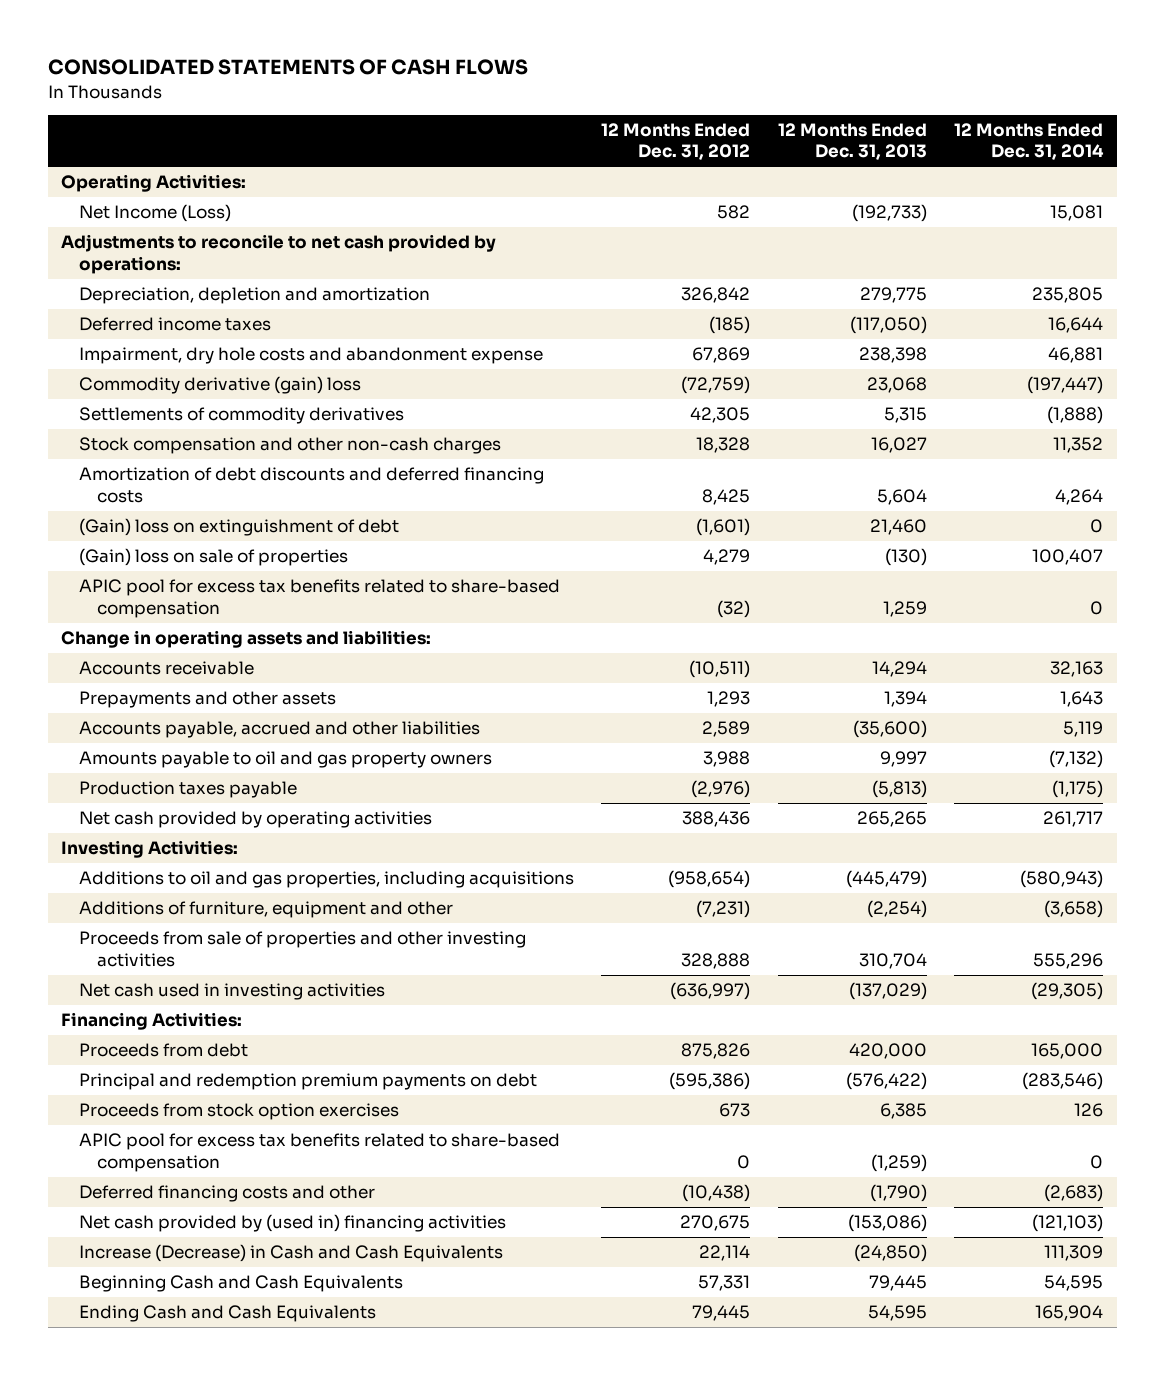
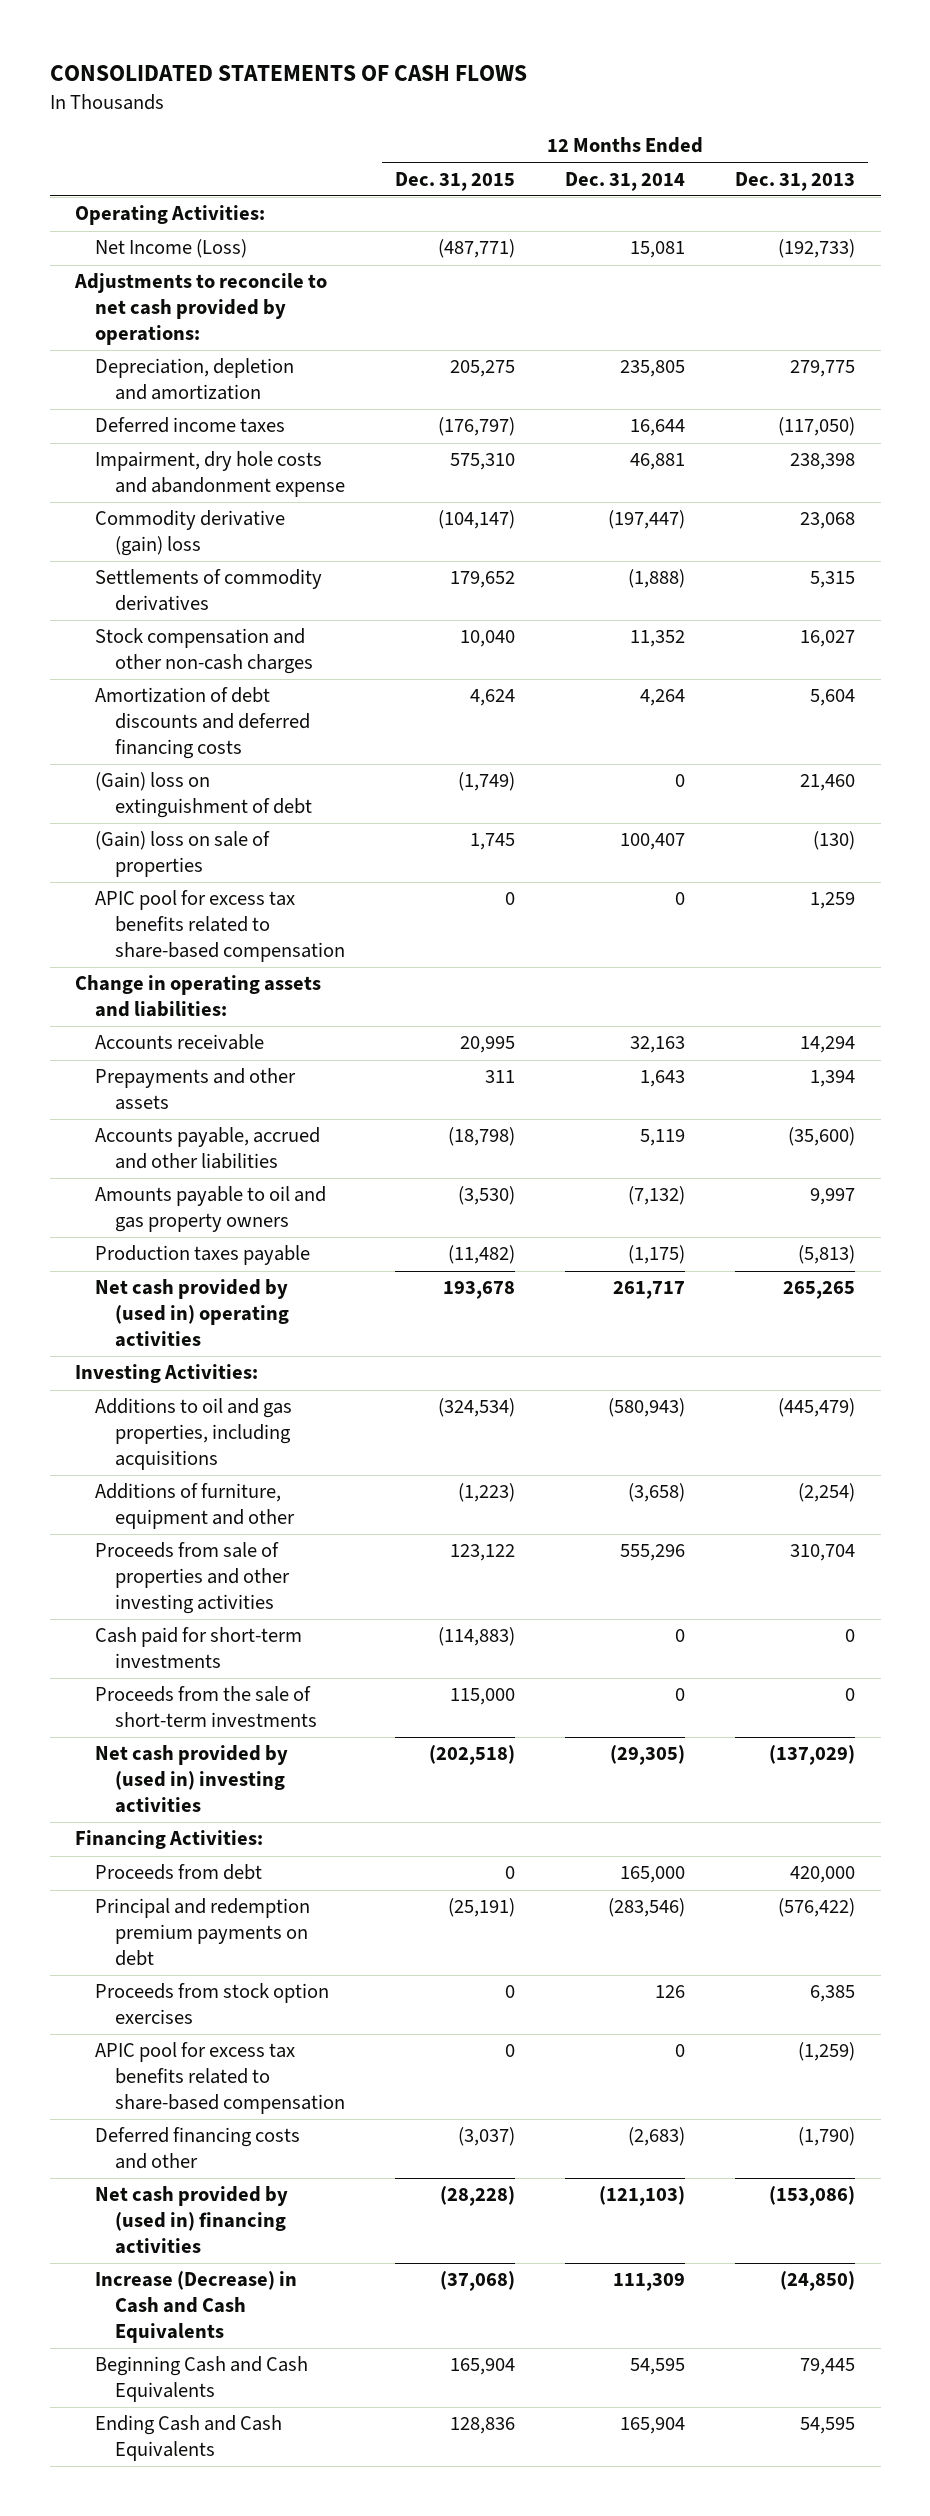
[601,123,751,161] 12 Months Ended Dec. 31, 2012 -> none
none -> [395,171,516,191] Dec. 31, 2015
[78,811,432,829] Net cash provided by operating activities -> [94,1279,289,1347] Net cash provided by (used in) operating activities
none -> [94,1627,302,1669] Cash paid for short-term investments
none -> [94,1686,317,1728] Proceeds from the sale of short-term investments
[78,983,385,1001] Net cash used in investing activities -> [94,1745,288,1813] Net cash provided by (used in) investing activities

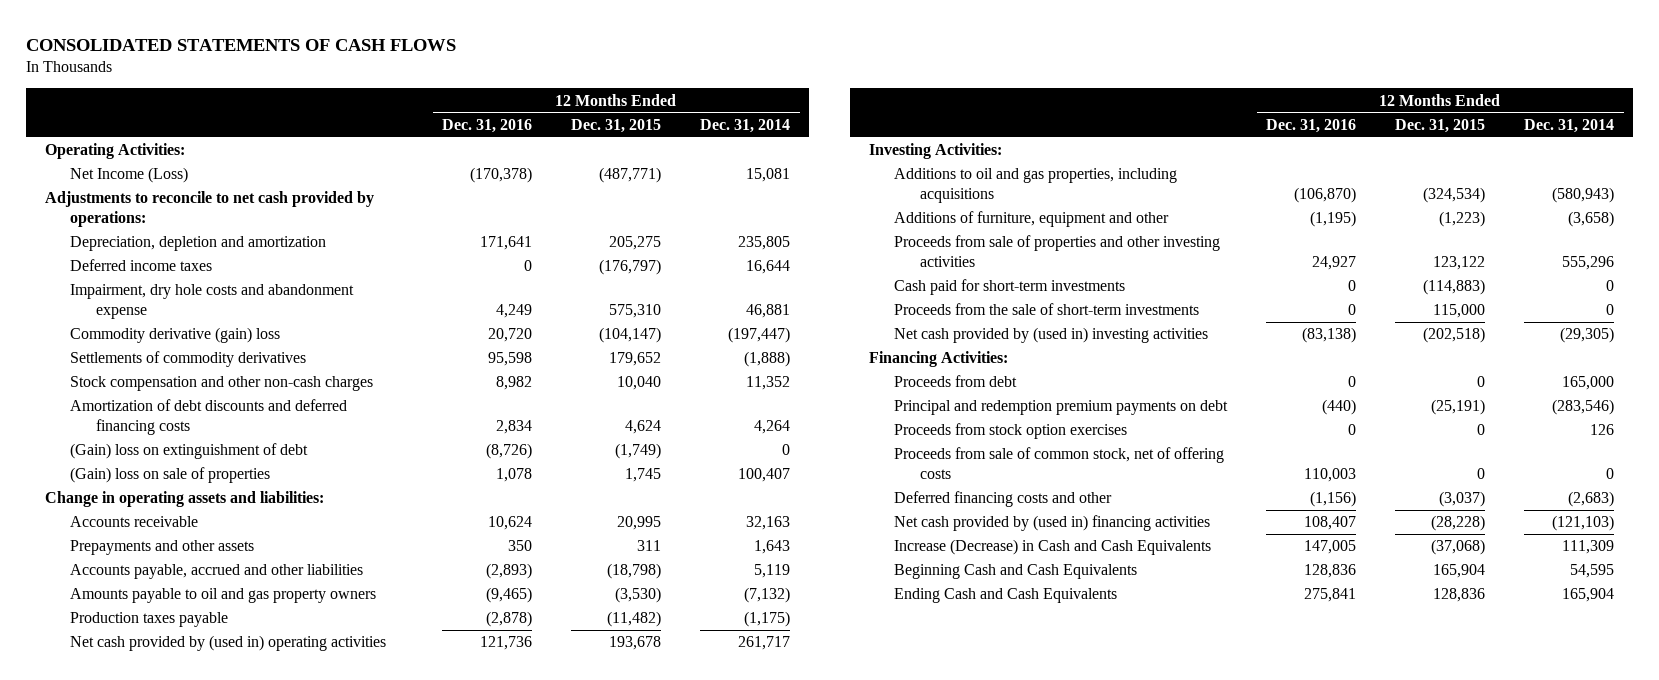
[735,171,856,191] Dec. 31, 2013 -> none
none -> [442,118,533,133] Dec. 31, 2016
[94,890,345,962] APIC pool for excess tax benefits related to share-based compensation -> none
[94,2042,345,2114] APIC pool for excess tax benefits related to share-based compensation -> none
none -> [894,447,1225,479] Proceeds from sale of common stock, net of offering costs

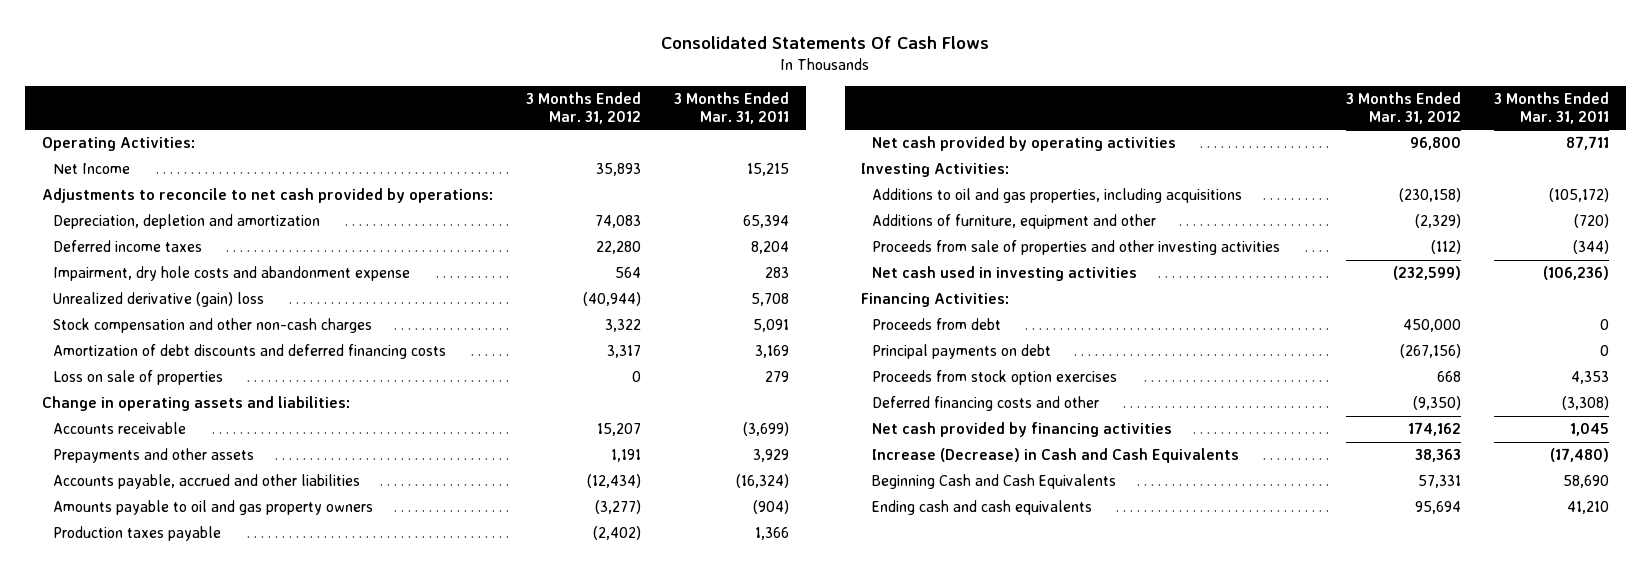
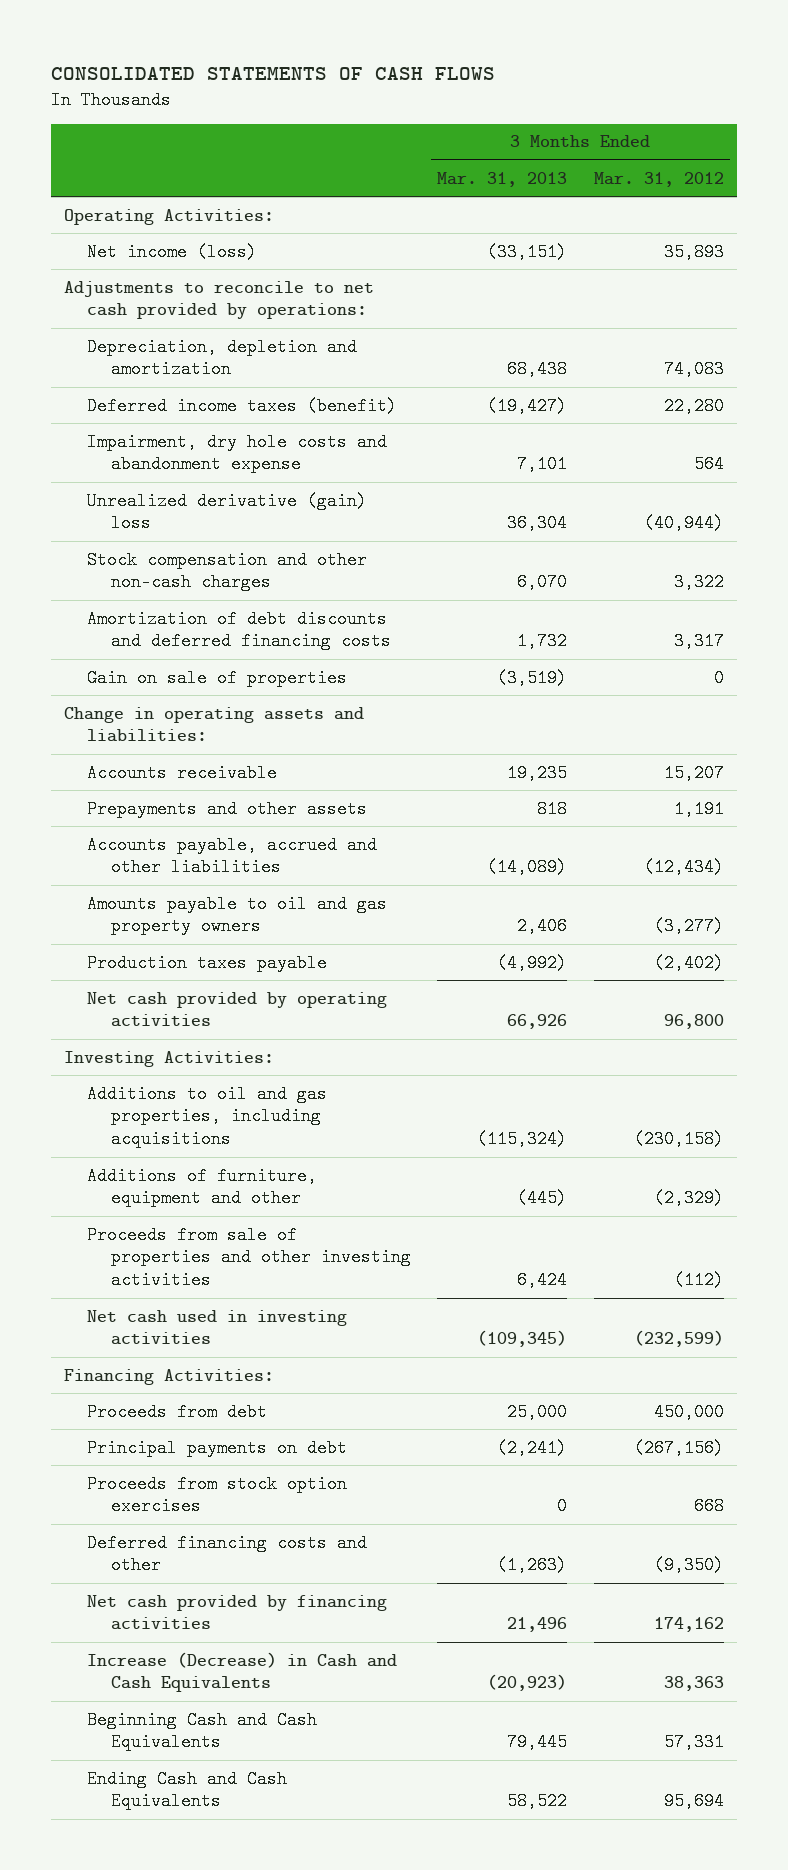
[661,36,990,50] Consolidated Statements Of Cash Flows -> [50,66,495,80] CONSOLIDATED STATEMENTS OF CASH FLOWS
[674,91,790,124] 3 Months Ended Mar. 31, 2011 -> none
none -> [437,171,568,187] Mar. 31, 2013
[52,163,130,175] Net Income -> [87,242,258,261] Net income (loss)
[52,240,202,253] Deferred income taxes -> [87,396,398,415] Deferred income taxes (benefit)
[52,370,223,386] Loss on sale of properties -> [87,668,348,687] Gain on sale of properties
[872,500,1093,516] Ending cash and cash equivalents -> [87,1769,288,1811] Ending Cash and Cash Equivalents

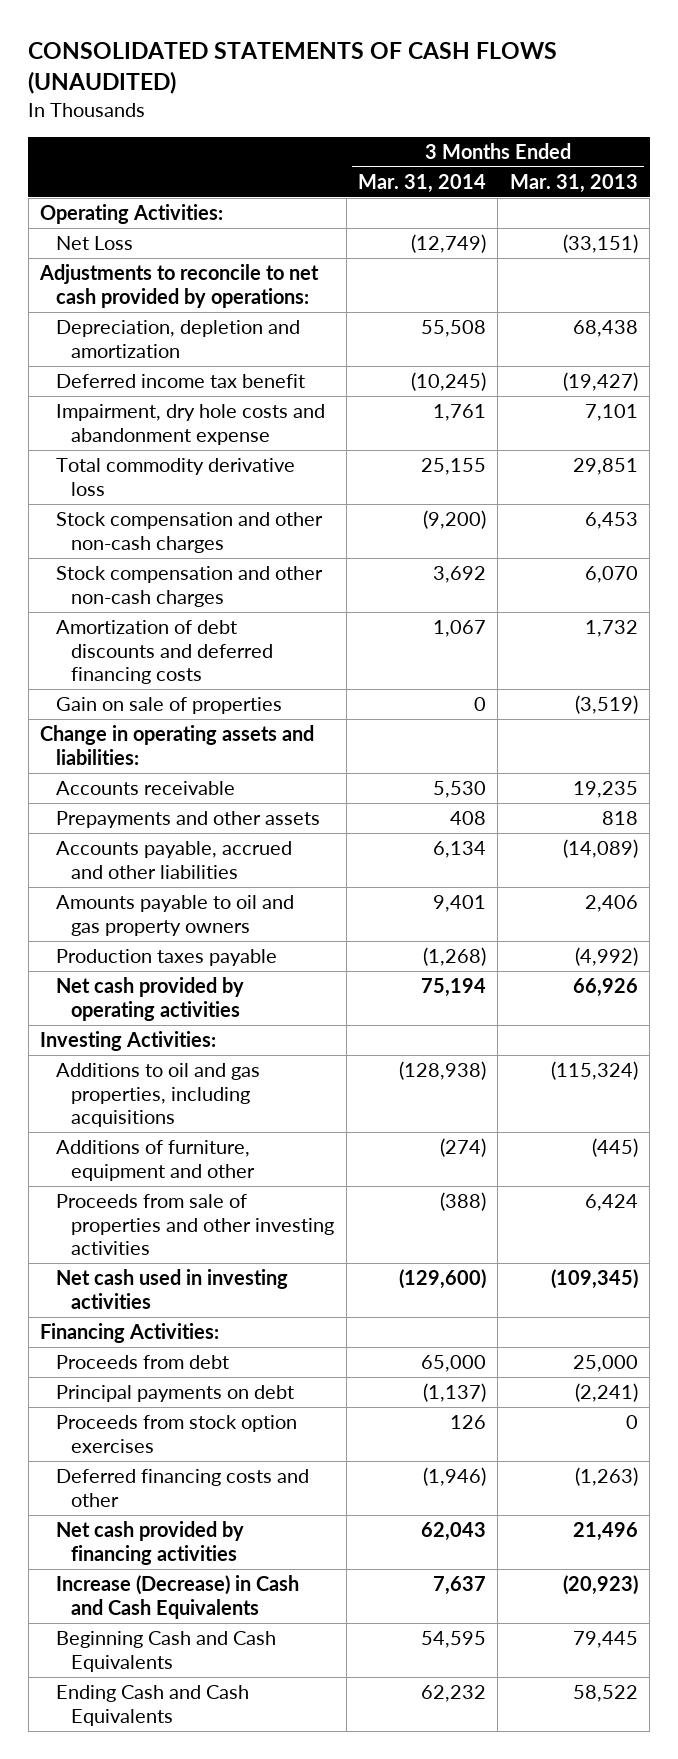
[50,66,495,80] CONSOLIDATED STATEMENTS OF CASH FLOWS -> [28,41,558,94] CONSOLIDATED STATEMENTS OF CASH FLOWS (UNAUDITED)
[593,171,724,187] Mar. 31, 2012 -> none
none -> [358,173,487,193] Mar. 31, 2014
[87,242,258,261] Net income (loss) -> [55,236,133,251] Net Loss
[87,396,398,415] Deferred income taxes (benefit) -> [55,374,305,389] Deferred income tax benefit
[87,491,368,533] Unrealized derivative (gain) loss -> none
none -> [55,458,295,496] Total commodity derivative loss
none -> [55,512,323,553] Stock compensation and other non-cash charges

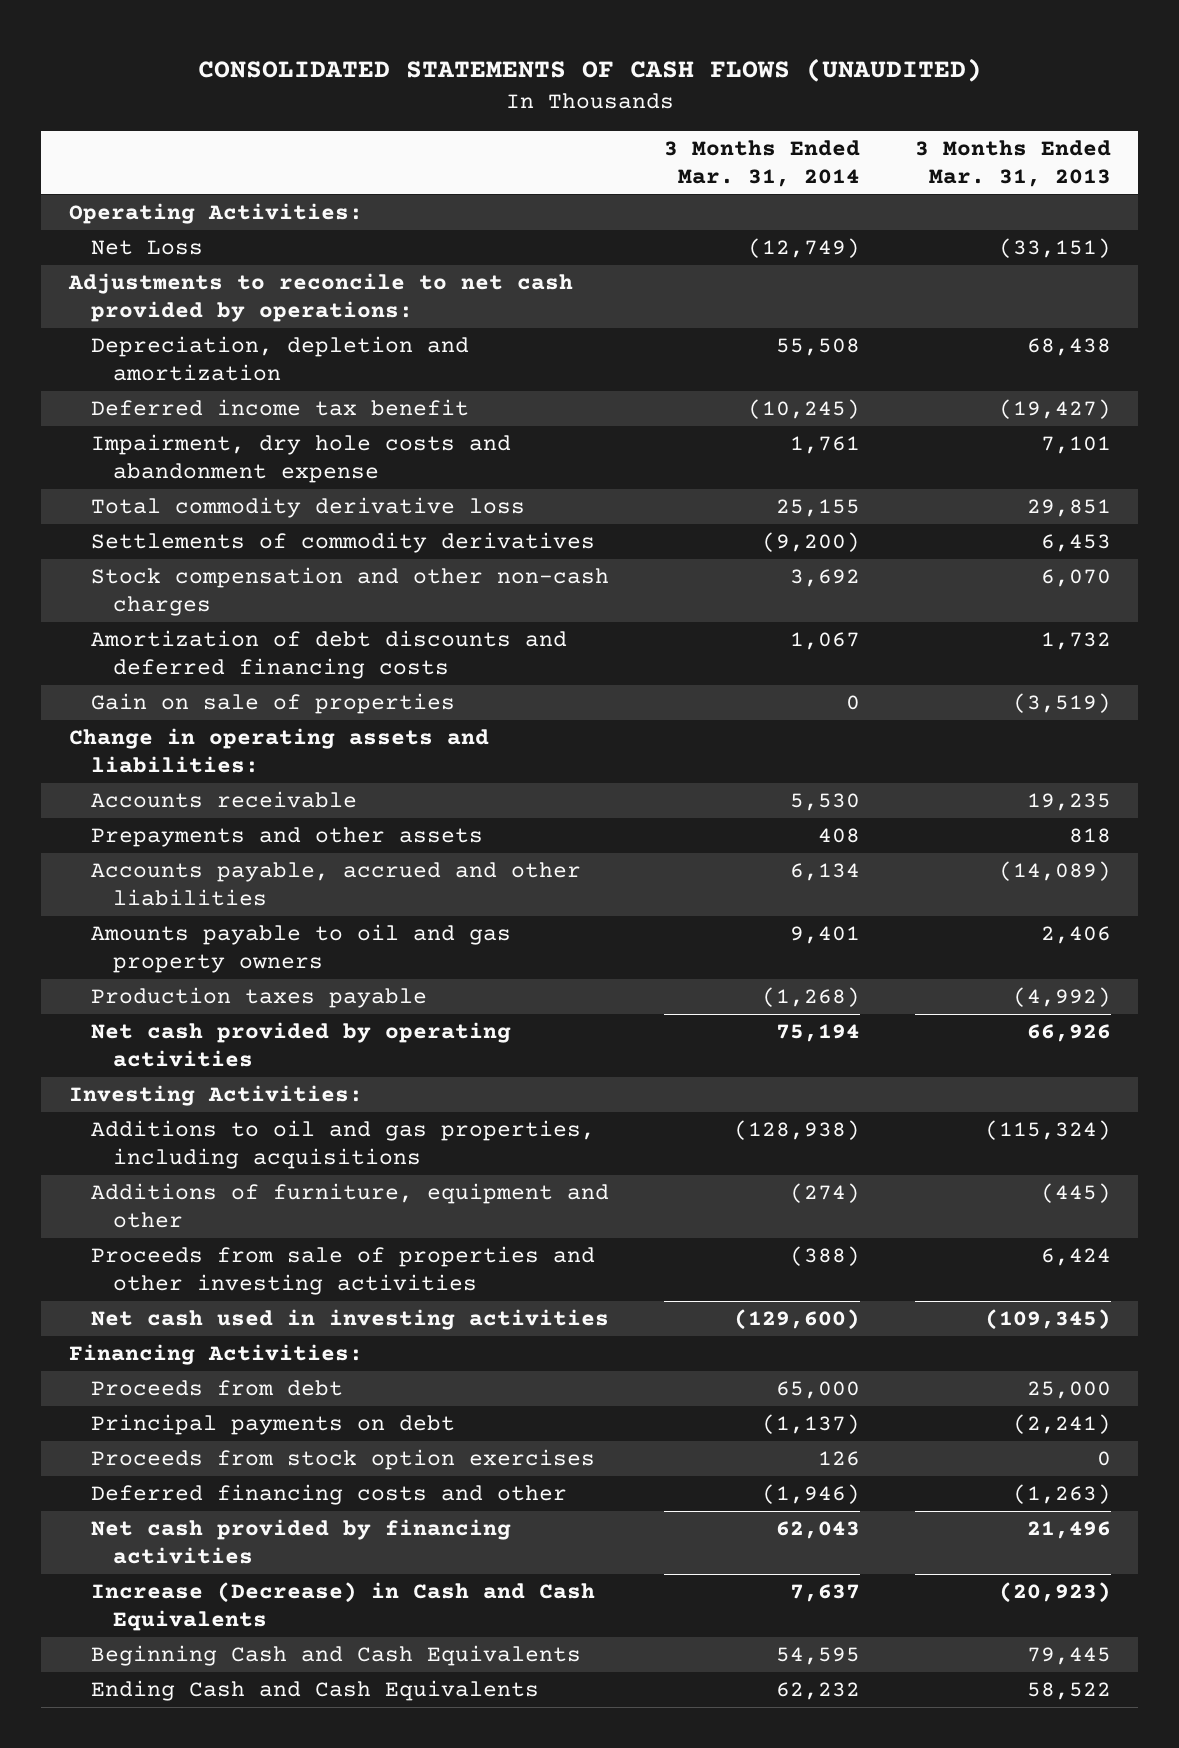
[55,512,323,553] Stock compensation and other non-cash charges -> [90,532,595,554] Settlements of commodity derivatives

